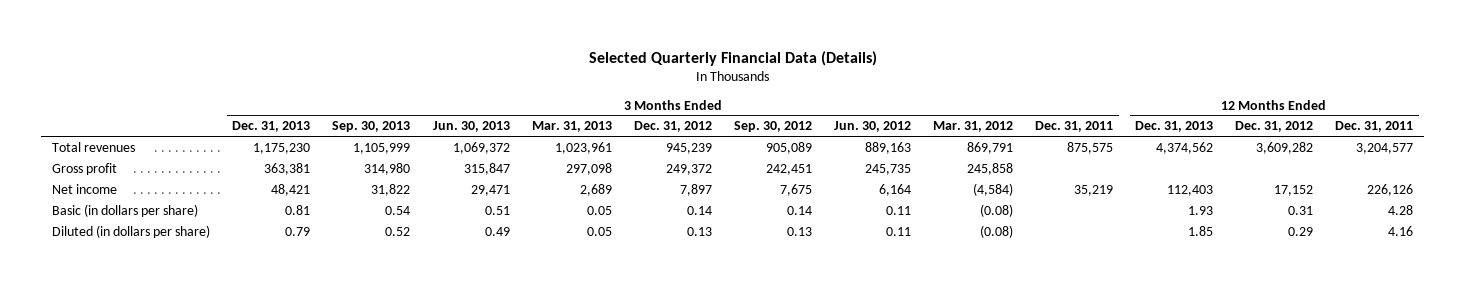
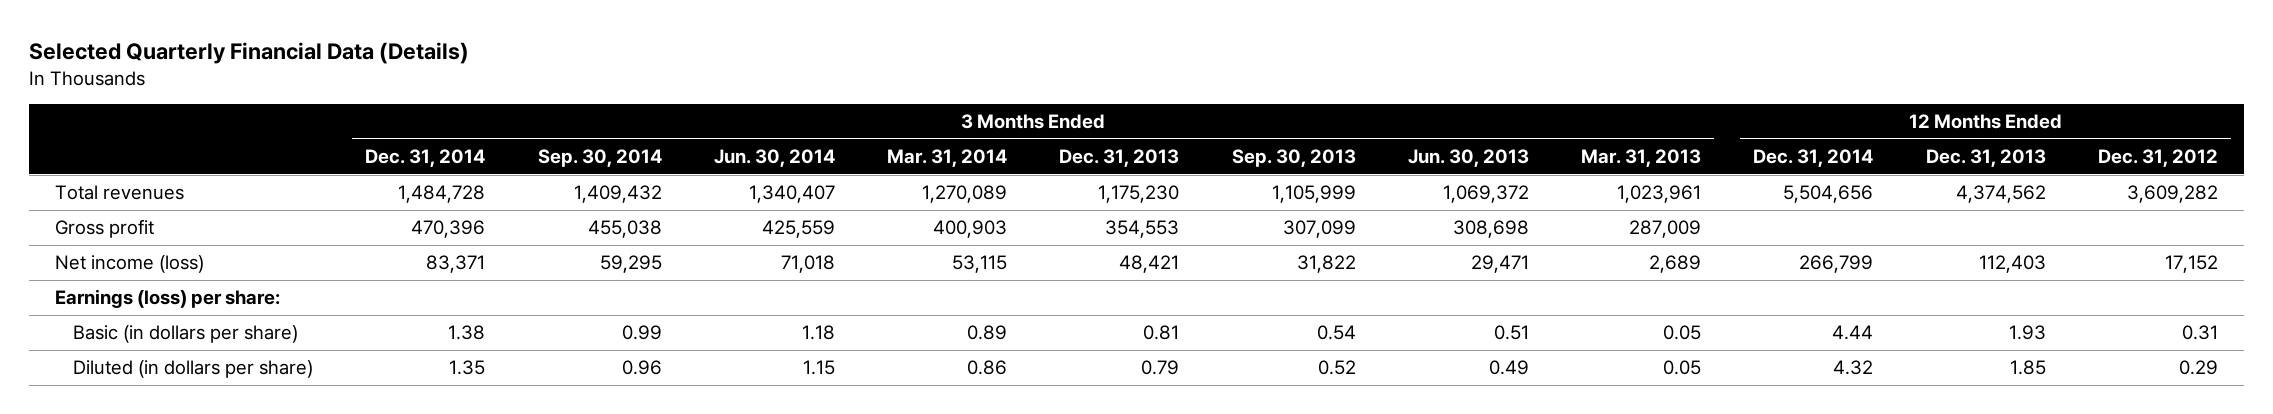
[633,121,712,133] Dec. 31, 2012 -> none
[733,121,812,133] Sep. 30, 2012 -> none
[833,121,911,133] Jun. 30, 2012 -> none
[933,121,1014,133] Mar. 31, 2012 -> none
[1035,121,1114,133] Dec. 31, 2011 -> none
[1335,121,1414,133] Dec. 31, 2011 -> none
none -> [365,149,486,168] Dec. 31, 2014
none -> [537,149,662,168] Sep. 30, 2014
none -> [713,149,835,168] Jun. 30, 2014
none -> [887,149,1008,168] Mar. 31, 2014
none -> [1753,149,1874,168] Dec. 31, 2014
[264,162,311,175] 363,381 -> [1105,220,1180,239] 354,553
[364,162,411,175] 314,980 -> [1282,220,1356,239] 307,099
[463,162,510,175] 315,847 -> [1452,220,1529,239] 308,698
[565,162,612,175] 297,098 -> [1629,220,1702,239] 287,009
[52,183,118,194] Net income -> [55,255,205,274] Net income (loss)
none -> [55,289,281,309] Earnings (loss) per share:

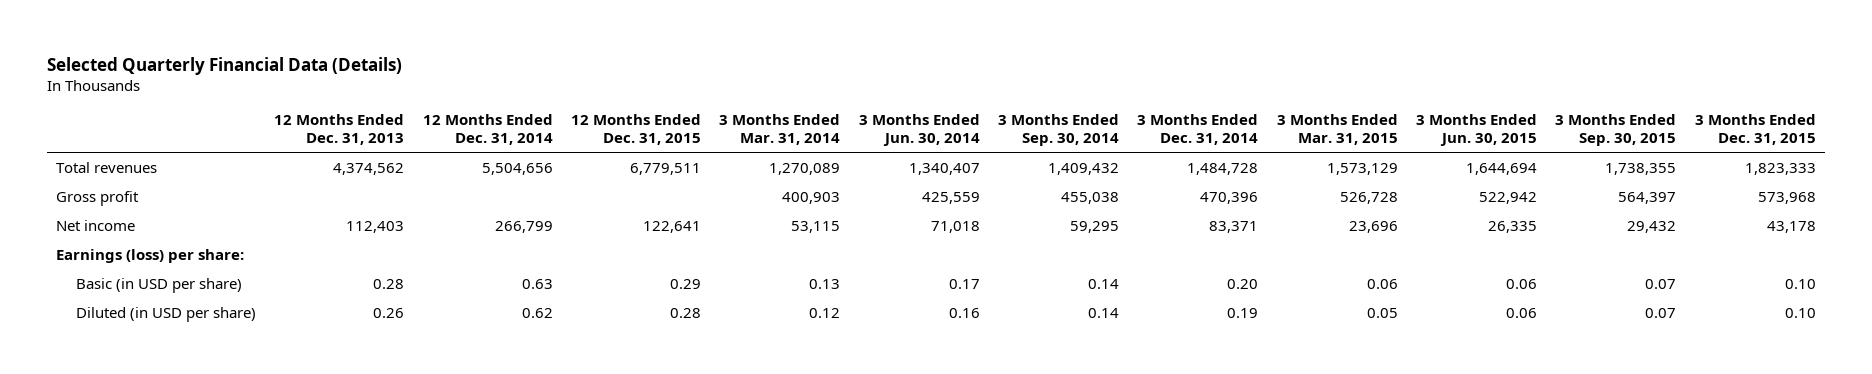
[1059,149,1180,168] Dec. 31, 2013 -> none
[1231,149,1356,168] Sep. 30, 2013 -> none
[1407,149,1529,168] Jun. 30, 2013 -> none
[1581,149,1702,168] Mar. 31, 2013 -> none
[2097,149,2218,168] Dec. 31, 2012 -> none
none -> [571,114,702,146] 12 Months Ended Dec. 31, 2015
none -> [1276,114,1398,146] 3 Months Ended Mar. 31, 2015
none -> [1416,114,1538,147] 3 Months Ended Jun. 30, 2015
none -> [1555,114,1677,147] 3 Months Ended Sep. 30, 2015
none -> [1694,114,1816,146] 3 Months Ended Dec. 31, 2015
[55,255,205,274] Net income (loss) -> [56,219,136,231] Net income
[73,325,299,344] Basic (in dollars per share) -> [76,277,243,293] Basic (in USD per share)
[448,325,486,341] 1.38 -> [1227,278,1259,289] 0.20
[621,325,662,341] 0.99 -> [1088,278,1120,289] 0.14
[801,325,835,341] 1.18 -> [948,278,980,289] 0.17
[967,325,1008,341] 0.89 -> [809,278,841,289] 0.13
[1832,325,1874,341] 4.44 -> [521,278,553,289] 0.63
[2008,325,2046,341] 1.93 -> [373,278,405,289] 0.28
[73,360,314,379] Diluted (in dollars per share) -> [76,306,257,322] Diluted (in USD per share)
[449,360,486,376] 1.35 -> [1227,307,1259,318] 0.19
[621,360,662,376] 0.96 -> [1088,307,1120,318] 0.14
[802,360,835,376] 1.15 -> [948,307,980,318] 0.16
[967,360,1008,376] 0.86 -> [809,307,841,318] 0.12
[1833,360,1874,376] 4.32 -> [521,307,553,318] 0.62
[2009,360,2046,376] 1.85 -> [373,307,405,318] 0.26

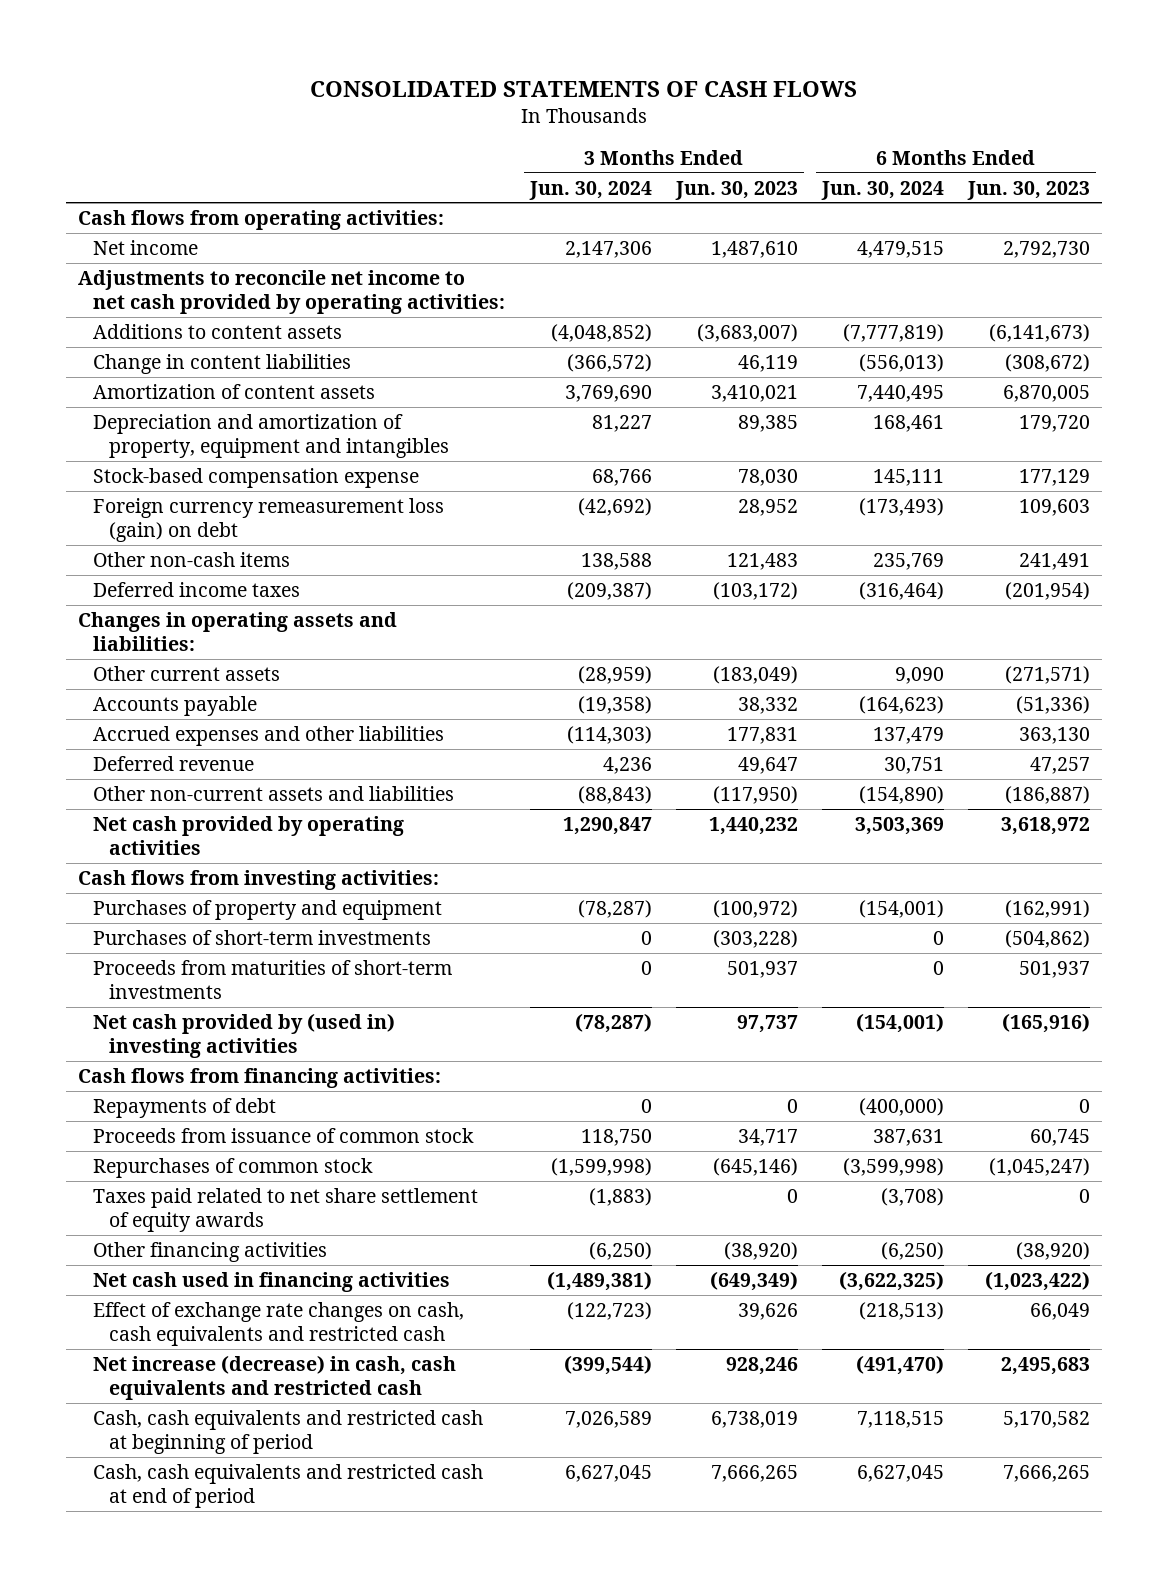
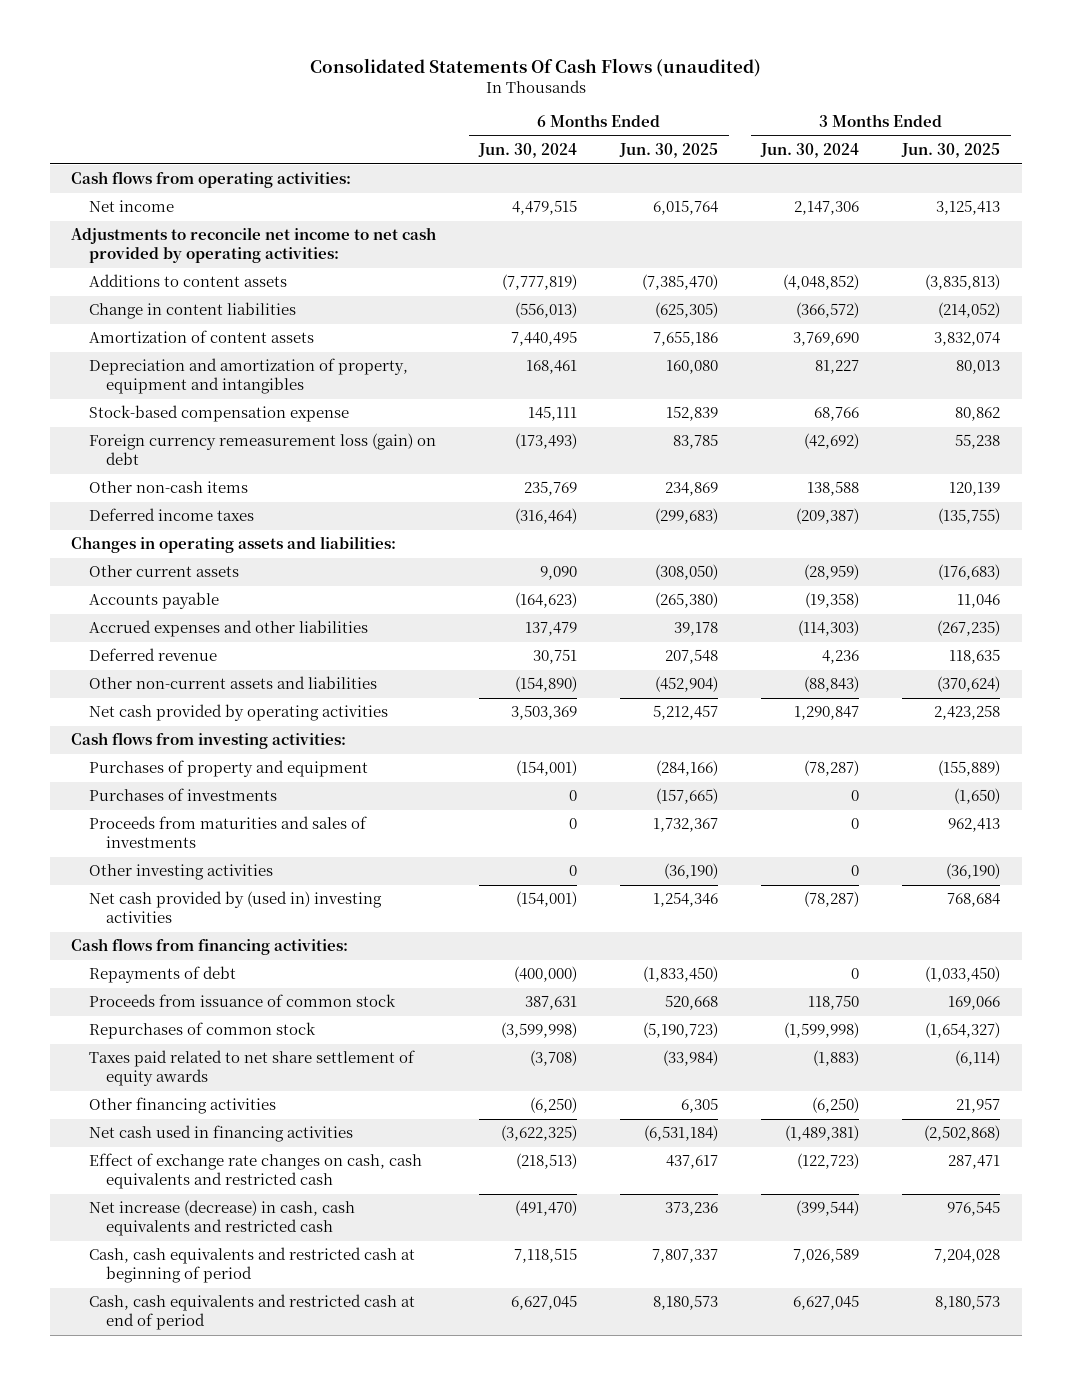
[309,80,857,97] CONSOLIDATED STATEMENTS OF CASH FLOWS -> [309,57,761,77] Consolidated Statements Of Cash Flows (unaudited)
[674,180,798,200] Jun. 30, 2023 -> none
[966,180,1090,200] Jun. 30, 2023 -> none
none -> [619,142,719,158] Jun. 30, 2025
none -> [901,142,1001,158] Jun. 30, 2025
[93,929,432,945] Purchases of short-term investments -> [88,788,277,802] Purchases of investments
[93,959,453,999] Proceeds from maturities of short-term investments -> [88,816,367,849] Proceeds from maturities and sales of investments
none -> [88,864,273,881] Other investing activities

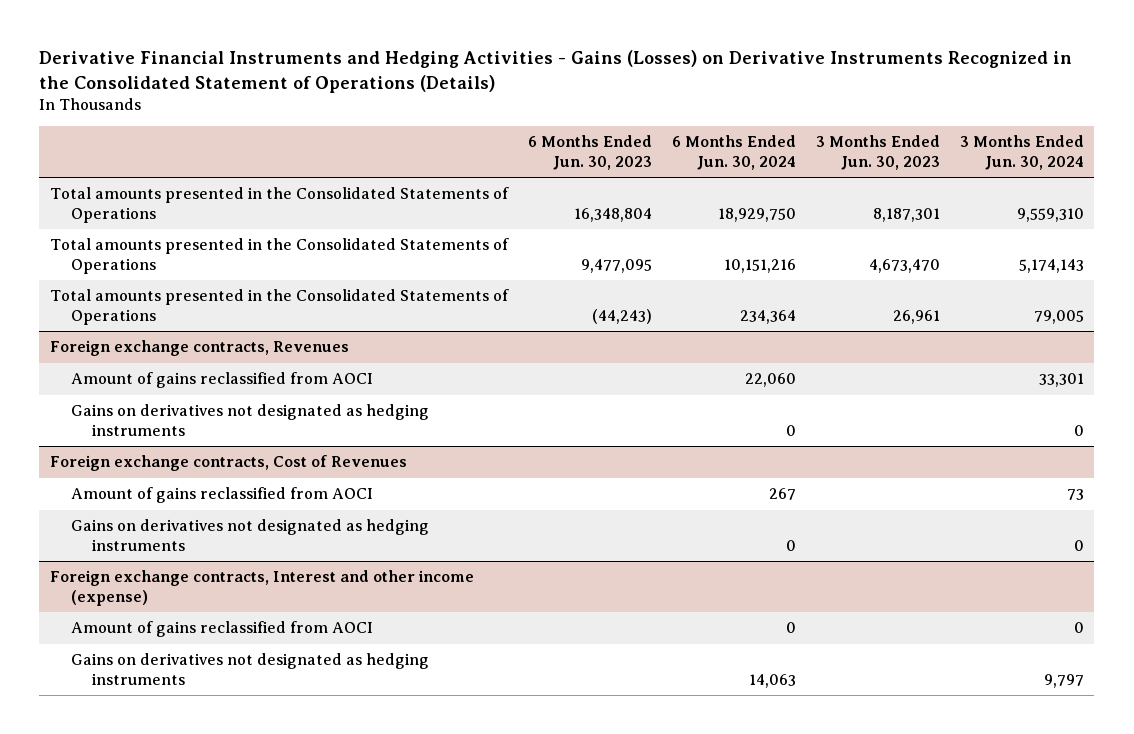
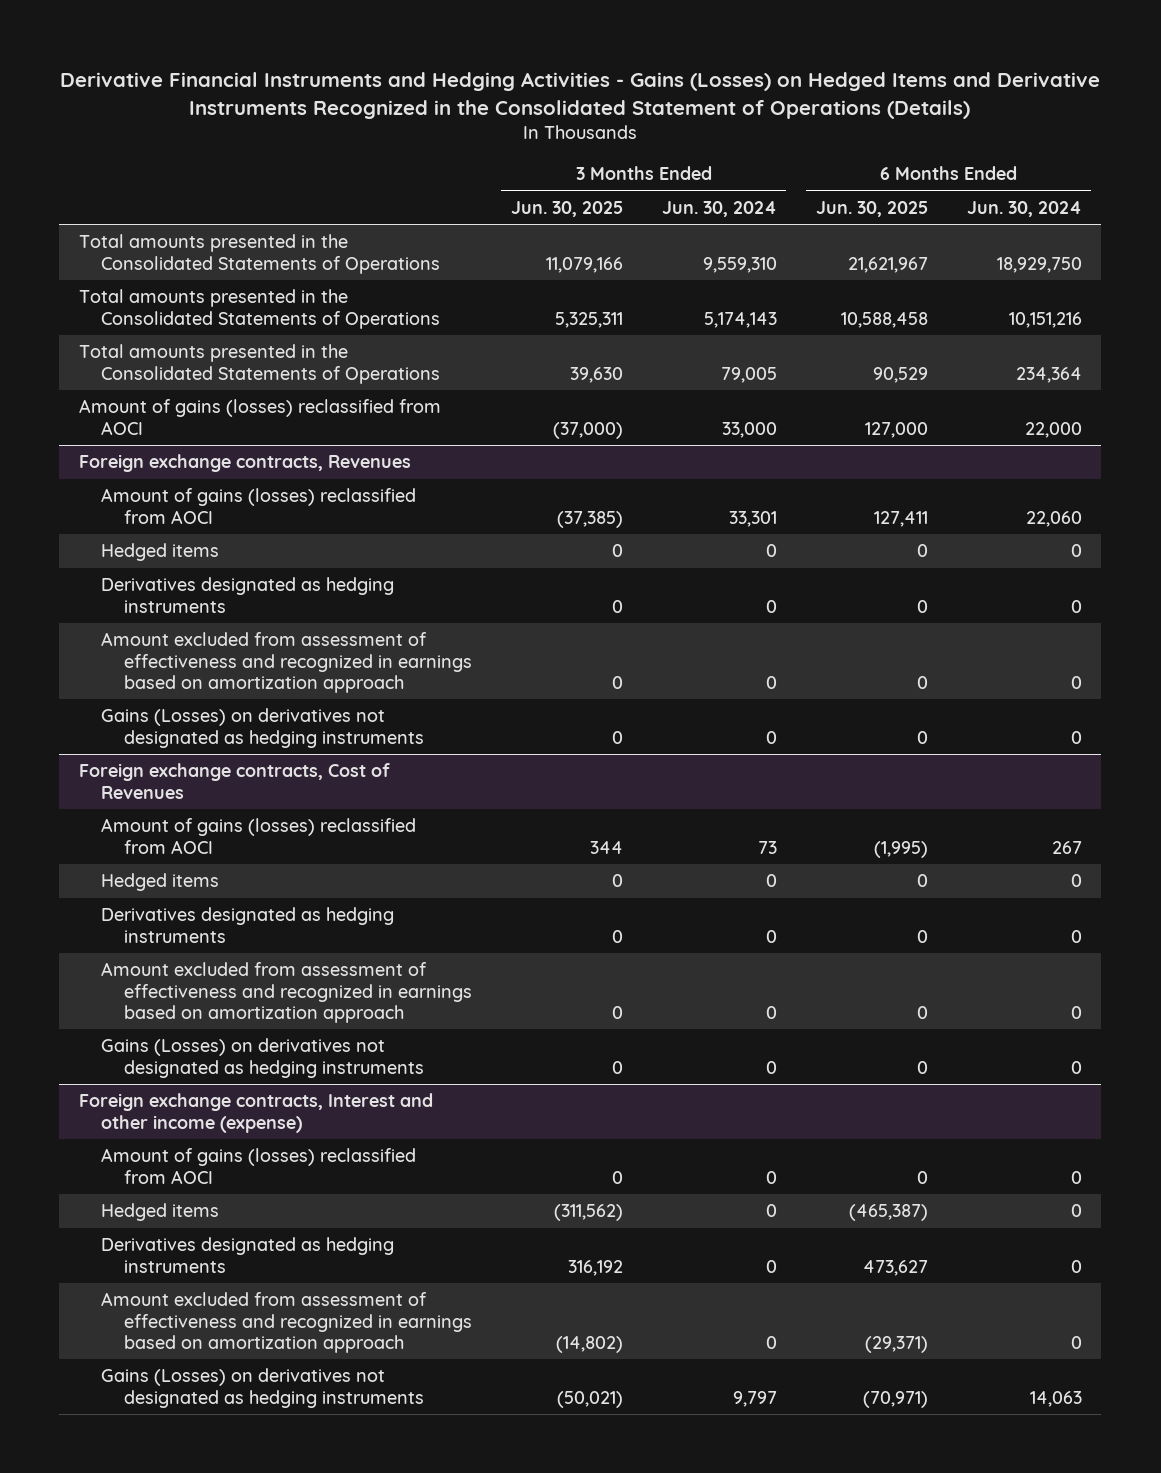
[39,50,1073,93] Derivative Financial Instruments and Hedging Activities - Gains (Losses) on Derivative Instruments Recognized in the Consolidated Statement of Operations (Details) -> [60,72,1101,119] Derivative Financial Instruments and Hedging Activities - Gains (Losses) on Hedged Items and Derivative Instruments Recognized in the Consolidated Statement of Operations (Details)
[527,135,652,170] 6 Months Ended Jun. 30, 2023 -> none
[815,135,940,170] 3 Months Ended Jun. 30, 2023 -> none
none -> [510,200,623,217] Jun. 30, 2025
none -> [815,200,928,217] Jun. 30, 2025
none -> [78,399,441,435] Amount of gains (losses) reclassified from AOCI
[70,372,373,389] Amount of gains reclassified from AOCI -> [101,488,417,524] Amount of gains (losses) reclassified from AOCI
none -> [101,543,220,562] Hedged items
none -> [101,577,395,613] Derivatives designated as hedging instruments
none -> [101,632,472,693] Amount excluded from assessment of effectiveness and recognized in earnings based on amortization approach
[70,404,429,436] Gains on derivatives not designated as hedging instruments -> [101,708,424,748] Gains (Losses) on derivatives not designated as hedging instruments
[70,487,373,504] Amount of gains reclassified from AOCI -> [101,818,417,854] Amount of gains (losses) reclassified from AOCI
none -> [101,873,220,892] Hedged items
none -> [101,907,395,943] Derivatives designated as hedging instruments
none -> [101,962,472,1023] Amount excluded from assessment of effectiveness and recognized in earnings based on amortization approach
[70,519,429,551] Gains on derivatives not designated as hedging instruments -> [101,1038,424,1078] Gains (Losses) on derivatives not designated as hedging instruments
[70,621,373,638] Amount of gains reclassified from AOCI -> [101,1148,417,1184] Amount of gains (losses) reclassified from AOCI
none -> [101,1203,220,1222] Hedged items
none -> [101,1237,395,1273] Derivatives designated as hedging instruments
none -> [101,1292,472,1353] Amount excluded from assessment of effectiveness and recognized in earnings based on amortization approach
[70,653,429,685] Gains on derivatives not designated as hedging instruments -> [101,1368,424,1408] Gains (Losses) on derivatives not designated as hedging instruments

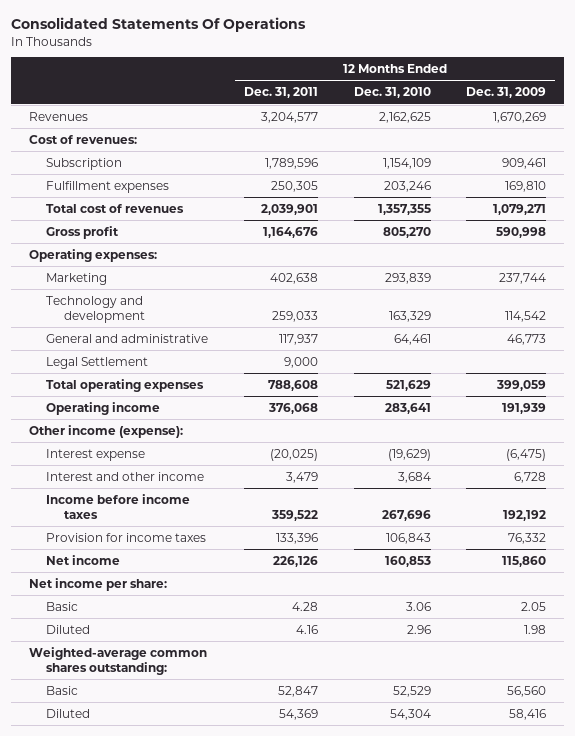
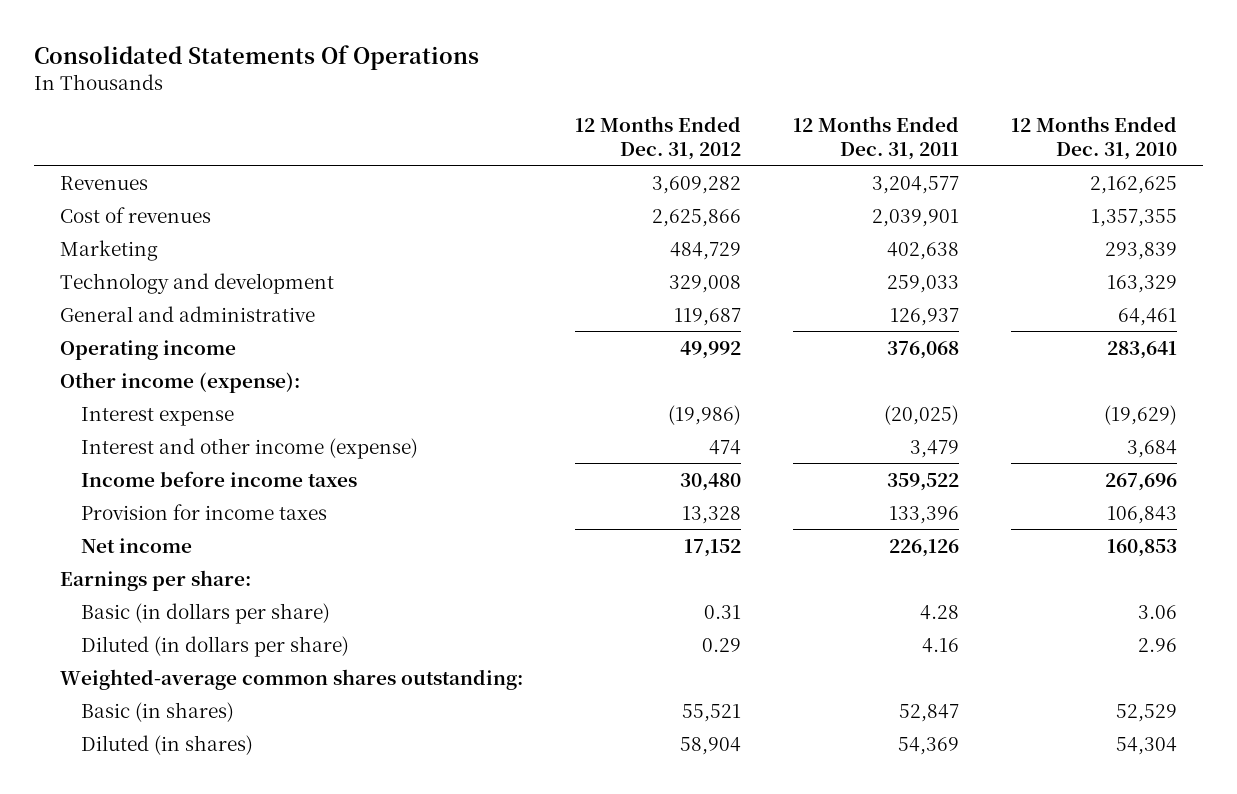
[466,87,547,99] Dec. 31, 2009 -> none
none -> [575,116,742,160] 12 Months Ended Dec. 31, 2012
[28,134,137,144] Cost of revenues: -> none
[46,157,123,170] Subscription -> none
[46,180,170,193] Fulfillment expenses -> none
[46,225,120,239] Gross profit -> none
[28,248,157,262] Operating expenses: -> none
[46,203,185,213] Total cost of revenues -> [60,206,212,223] Cost of revenues
[46,356,149,369] Legal Settlement -> none
[46,378,205,392] Total operating expenses -> none
[279,333,319,345] 117,937 -> [890,307,960,326] 126,937
[46,471,205,481] Interest and other income -> [81,437,419,459] Interest and other income (expense)
[28,577,167,591] Net income per share: -> [60,569,252,591] Earnings per share:
[46,601,79,611] Basic -> [81,602,331,624] Basic (in dollars per share)
[46,624,91,634] Diluted -> [81,635,350,657] Diluted (in dollars per share)
[46,685,79,695] Basic -> [81,701,235,722] Basic (in shares)
[46,708,91,718] Diluted -> [81,734,254,755] Diluted (in shares)

